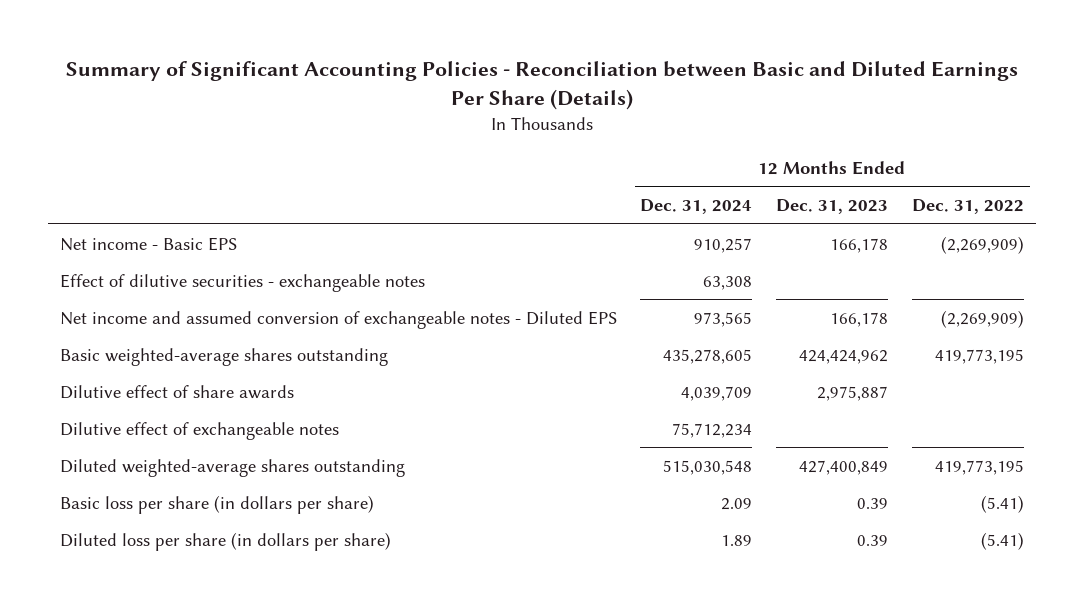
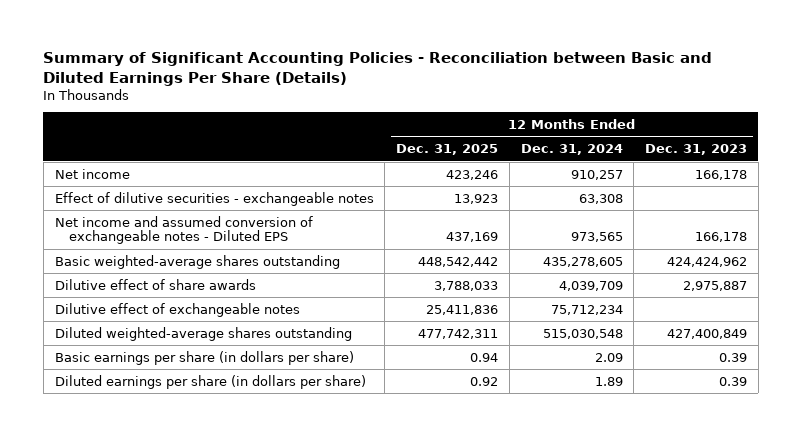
[912,199,1025,215] Dec. 31, 2022 -> none
none -> [396,144,499,156] Dec. 31, 2025
[59,236,237,251] Net income - Basic EPS -> [54,168,130,179] Net income
[59,494,374,514] Basic loss per share (in dollars per share) -> [54,350,354,365] Basic earnings per share (in dollars per share)
[59,531,391,551] Diluted loss per share (in dollars per share) -> [54,374,366,389] Diluted earnings per share (in dollars per share)

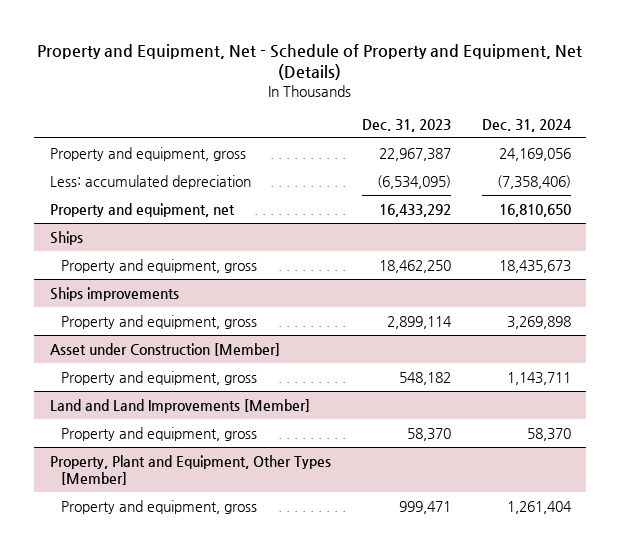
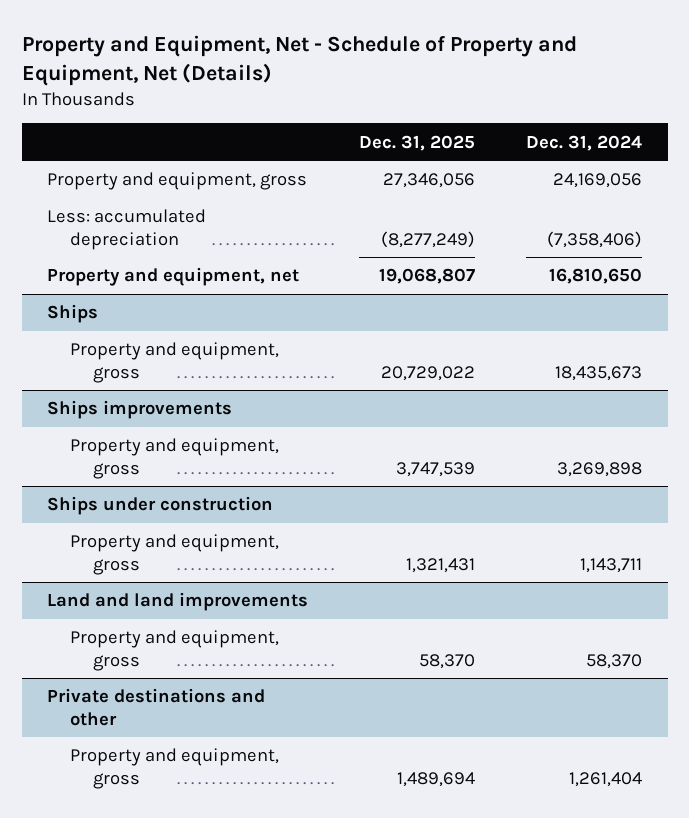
[361,118,451,132] Dec. 31, 2023 -> none
none -> [359,134,476,151] Dec. 31, 2025
[49,342,280,356] Asset under Construction [Member] -> [47,496,274,516] Ships under construction
[49,398,310,413] Land and Land Improvements [Member] -> [47,592,309,612] Land and land improvements
[49,454,331,485] Property, Plant and Equipment, Other Types [Member] -> [47,688,266,726] Private destinations and other

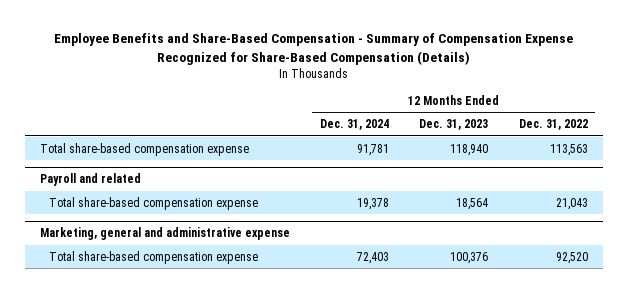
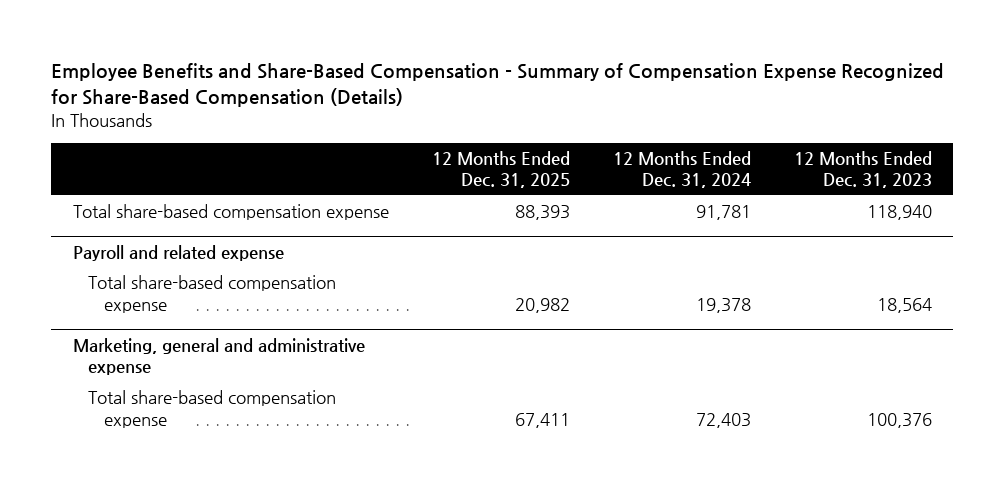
[518,119,588,131] Dec. 31, 2022 -> none
none -> [431,150,570,189] 12 Months Ended Dec. 31, 2025
[39,173,141,187] Payroll and related -> [72,244,284,261] Payroll and related expense

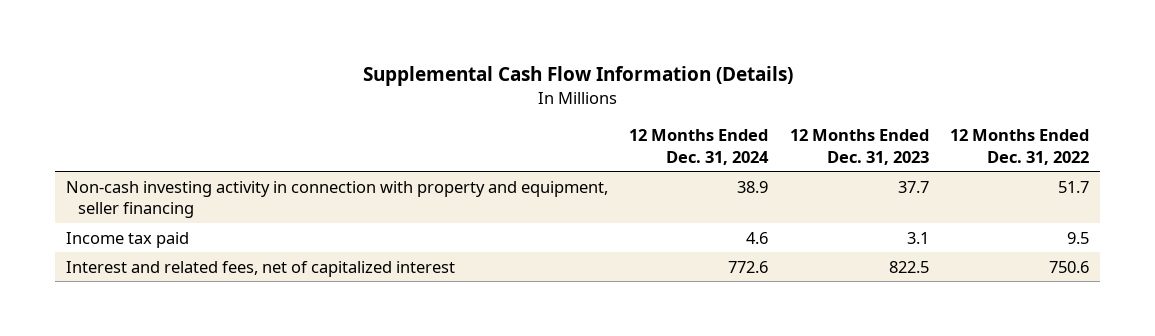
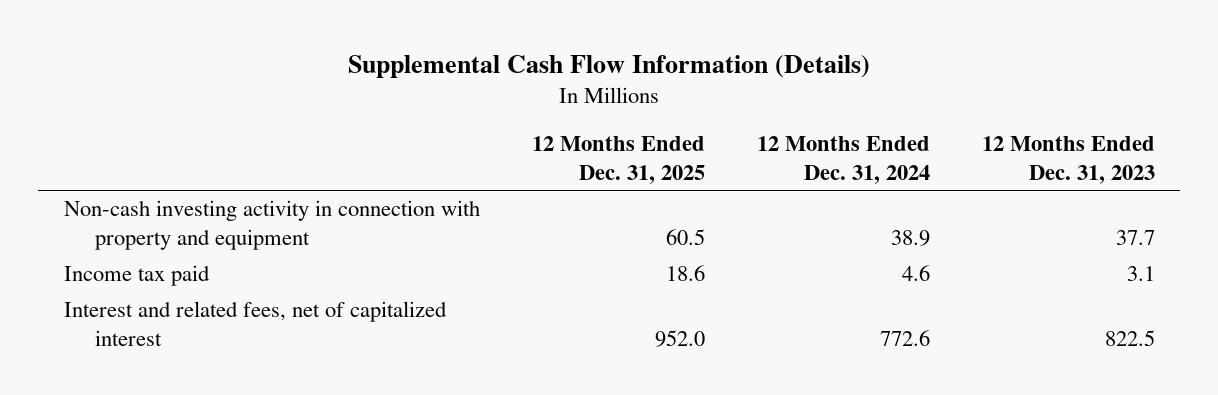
[950,129,1090,165] 12 Months Ended Dec. 31, 2022 -> none
none -> [531,135,705,184] 12 Months Ended Dec. 31, 2025
[65,180,608,219] Non-cash investing activity in connection with property and equipment, seller financing -> [63,200,480,251] Non-cash investing activity in connection with property and equipment

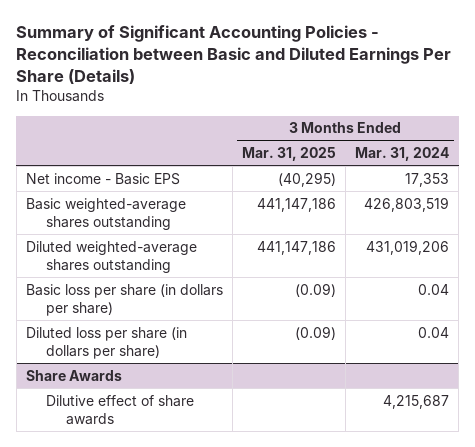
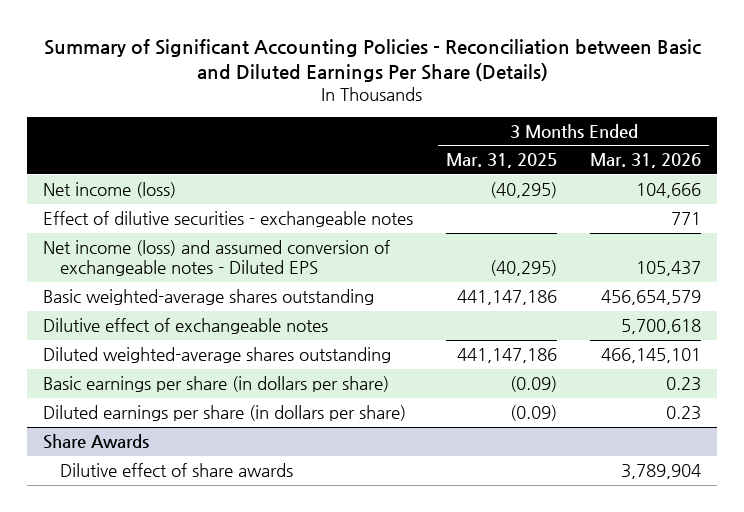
[354,146,449,161] Mar. 31, 2024 -> none
none -> [589,153,701,169] Mar. 31, 2026
[25,172,180,185] Net income - Basic EPS -> [43,182,177,199] Net income (loss)
none -> [43,211,414,228] Effect of dilutive securities - exchangeable notes
none -> [43,240,391,277] Net income (loss) and assumed conversion of exchangeable notes - Diluted EPS
none -> [43,318,329,335] Dilutive effect of exchangeable notes
[25,283,223,316] Basic loss per share (in dollars per share) -> [43,376,390,393] Basic earnings per share (in dollars per share)
[25,326,187,359] Diluted loss per share (in dollars per share) -> [43,405,407,422] Diluted earnings per share (in dollars per share)

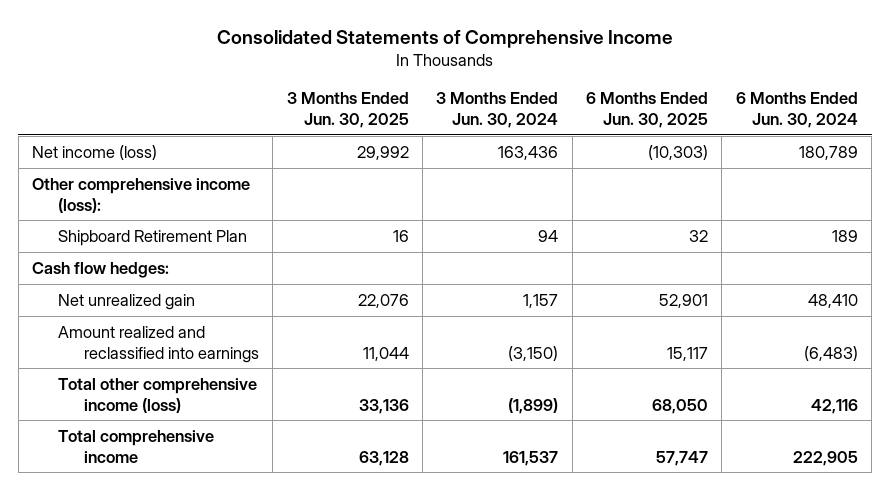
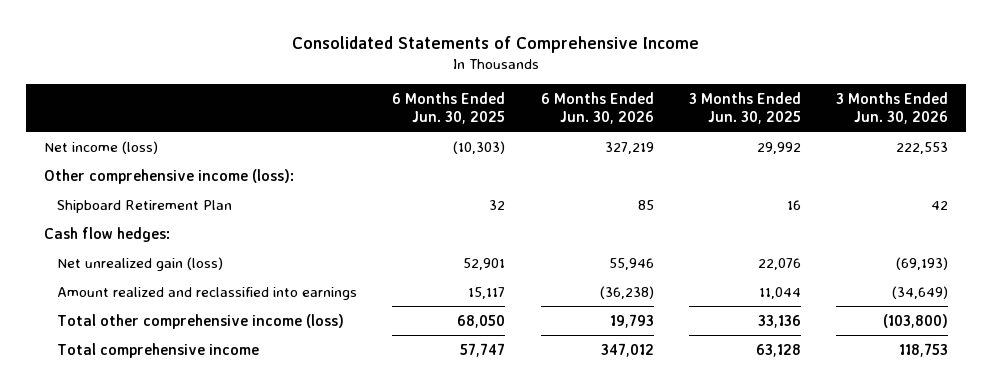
[436,92,559,128] 3 Months Ended Jun. 30, 2024 -> none
[735,92,858,128] 6 Months Ended Jun. 30, 2024 -> none
none -> [540,91,654,124] 6 Months Ended Jun. 30, 2026
none -> [836,91,949,124] 3 Months Ended Jun. 30, 2026
[57,293,195,310] Net unrealized gain -> [56,256,223,271] Net unrealized gain (loss)

